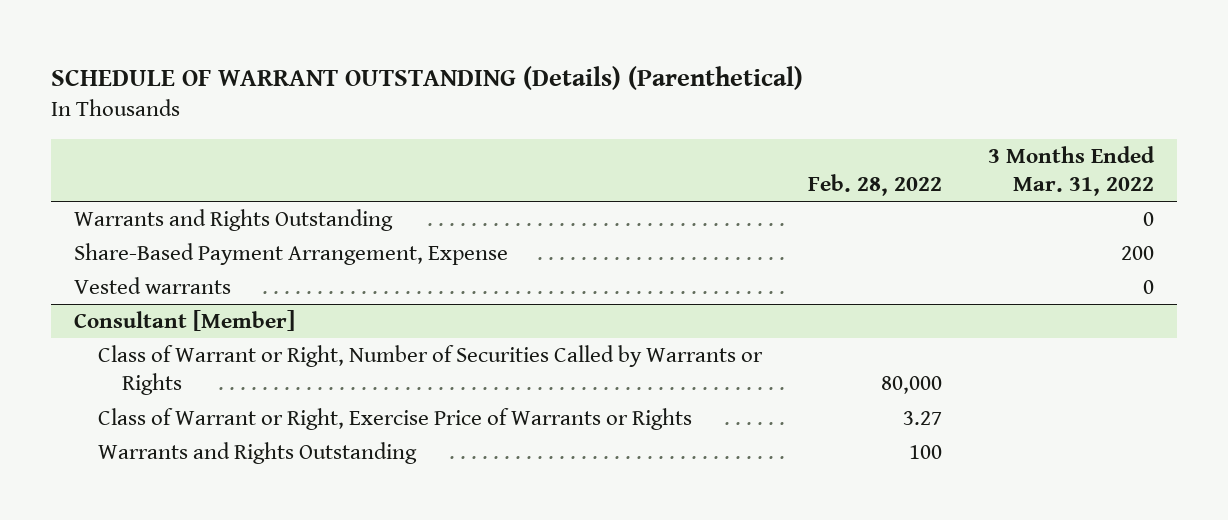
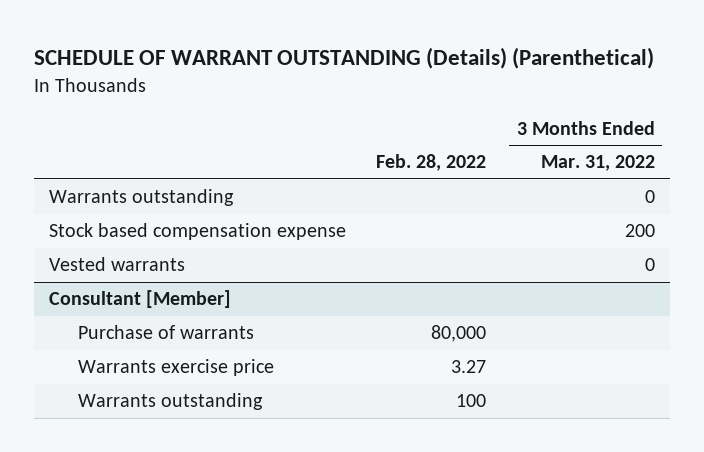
[73,209,393,232] Warrants and Rights Outstanding -> [48,189,234,207] Warrants outstanding
[73,243,508,266] Share-Based Payment Arrangement, Expense -> [48,223,346,241] Stock based compensation expense
[97,345,763,396] Class of Warrant or Right, Number of Securities Called by Warrants or Rights -> [78,325,255,340] Purchase of warrants
[97,408,692,431] Class of Warrant or Right, Exercise Price of Warrants or Rights -> [78,359,275,377] Warrants exercise price
[97,442,417,465] Warrants and Rights Outstanding -> [78,393,264,411] Warrants outstanding

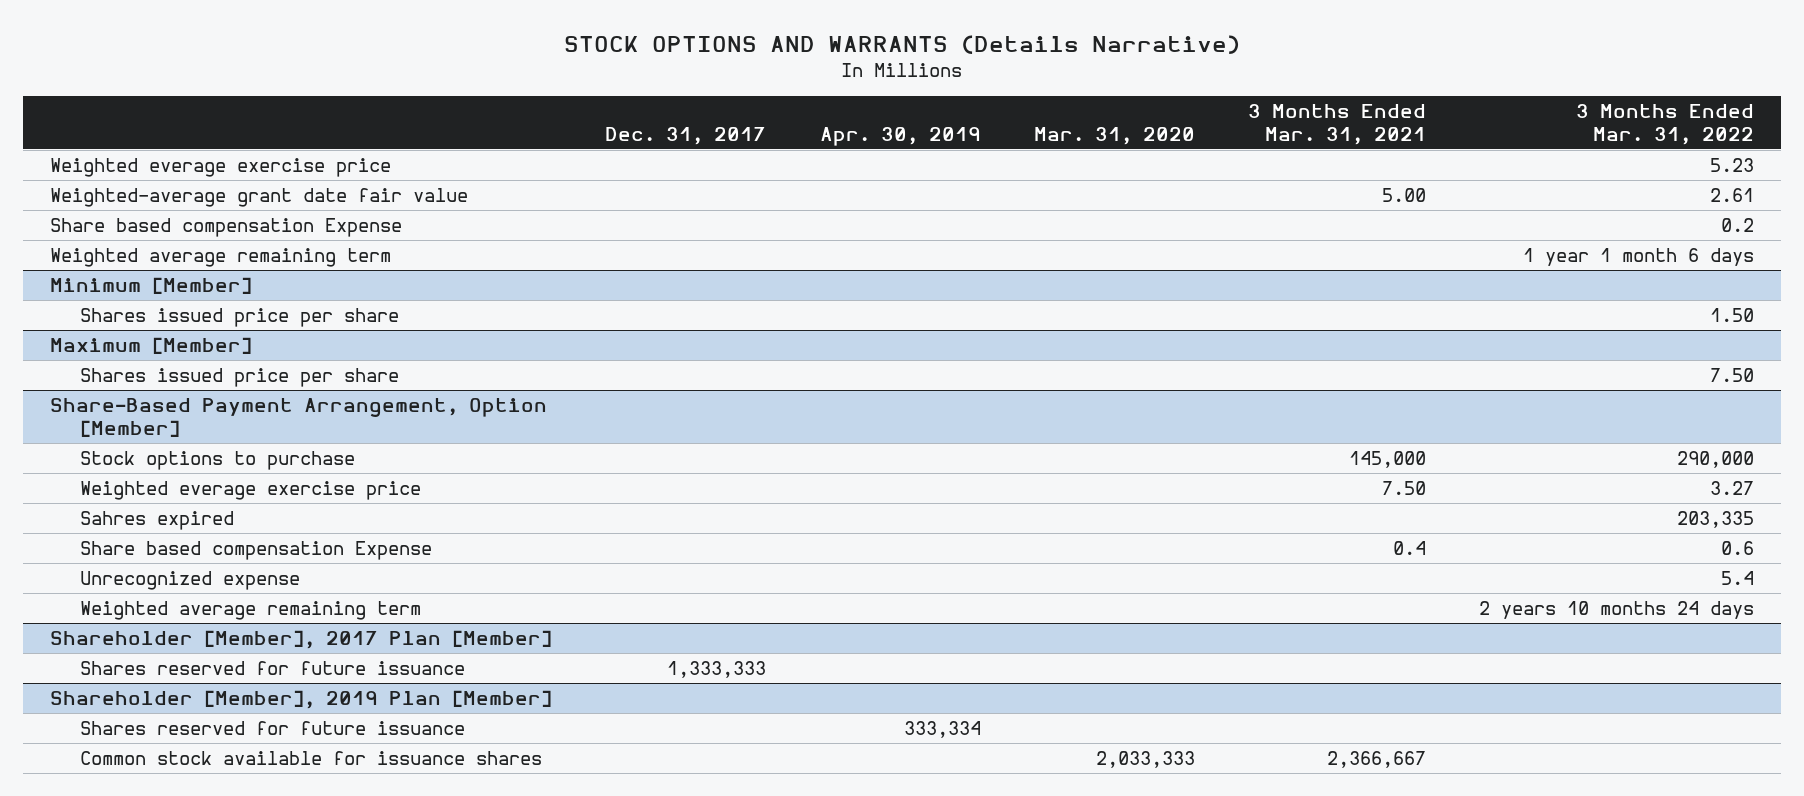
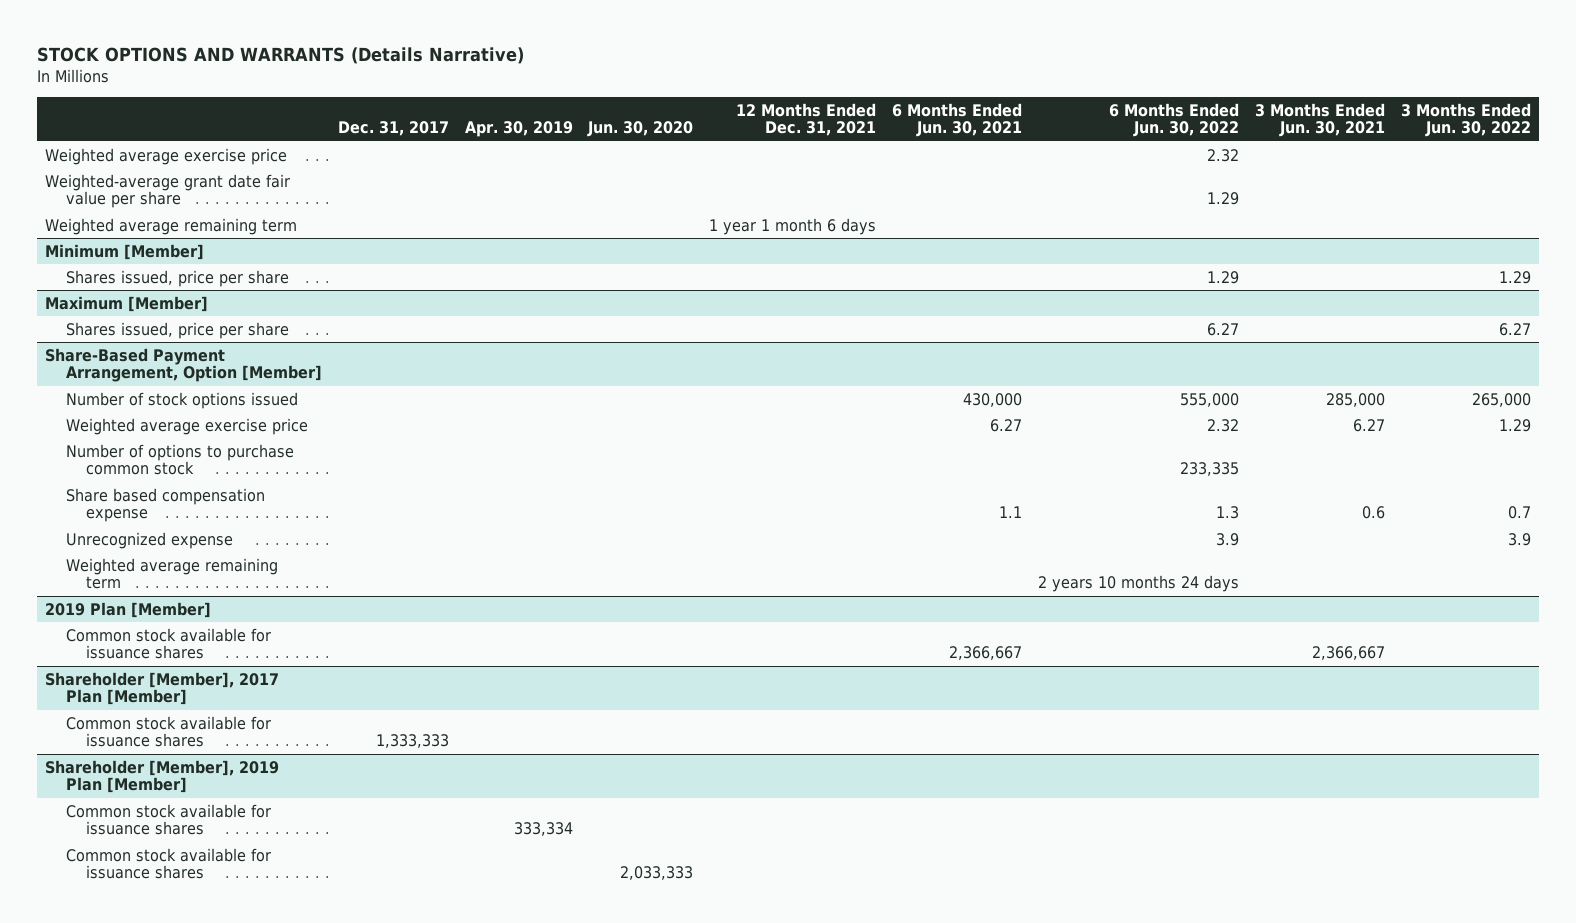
[1033,126,1195,145] Mar. 31, 2020 -> none
[1247,103,1426,145] 3 Months Ended Mar. 31, 2021 -> none
[1576,103,1755,145] 3 Months Ended Mar. 31, 2022 -> none
none -> [587,121,694,138] Jun. 30, 2020
none -> [736,102,877,137] 12 Months Ended Dec. 31, 2021
none -> [892,102,1023,138] 6 Months Ended Jun. 30, 2021
none -> [1109,102,1240,138] 6 Months Ended Jun. 30, 2022
none -> [1254,102,1385,138] 3 Months Ended Jun. 30, 2021
none -> [1400,102,1531,138] 3 Months Ended Jun. 30, 2022
[50,217,403,237] Share based compensation Expense -> none
[50,157,392,177] Weighted everage exercise price -> [45,147,288,165] Weighted average exercise price
[50,187,469,207] Weighted-average grant date fair value -> [45,173,291,209] Weighted-average grant date fair value per share
[79,307,399,327] Shares issued price per share -> [65,269,289,287] Shares issued, price per share
[79,367,399,387] Shares issued price per share -> [65,321,289,339] Shares issued, price per share
[79,450,355,470] Stock options to purchase -> [65,391,298,409] Number of stock options issued
[79,480,421,500] Weighted everage exercise price -> [65,417,308,435] Weighted average exercise price
[79,510,234,530] Sahres expired -> [65,443,294,476] Number of options to purchase common stock
[79,540,432,560] Share based compensation Expense -> [65,487,265,523] Share based compensation expense
none -> [45,601,212,618] 2019 Plan [Member]
none -> [65,627,271,660] Common stock available for issuance shares
[79,660,465,675] Shares reserved for future issuance -> [65,715,271,748] Common stock available for issuance shares
[79,720,465,735] Shares reserved for future issuance -> [65,803,271,836] Common stock available for issuance shares

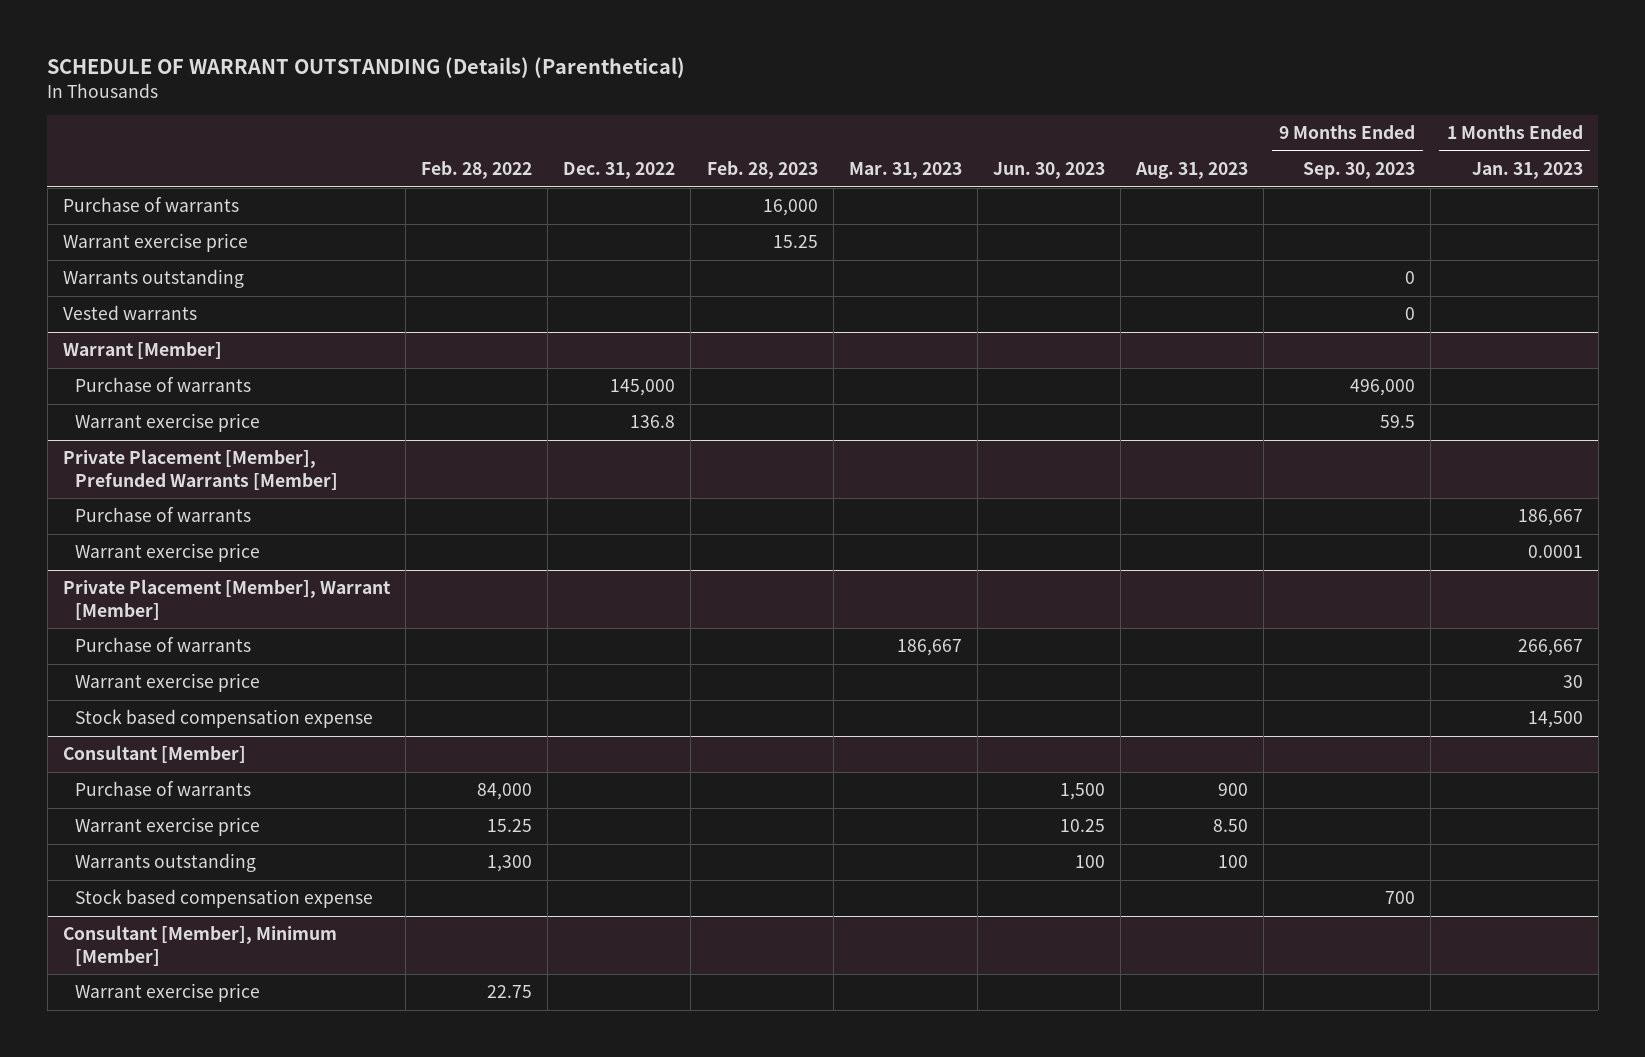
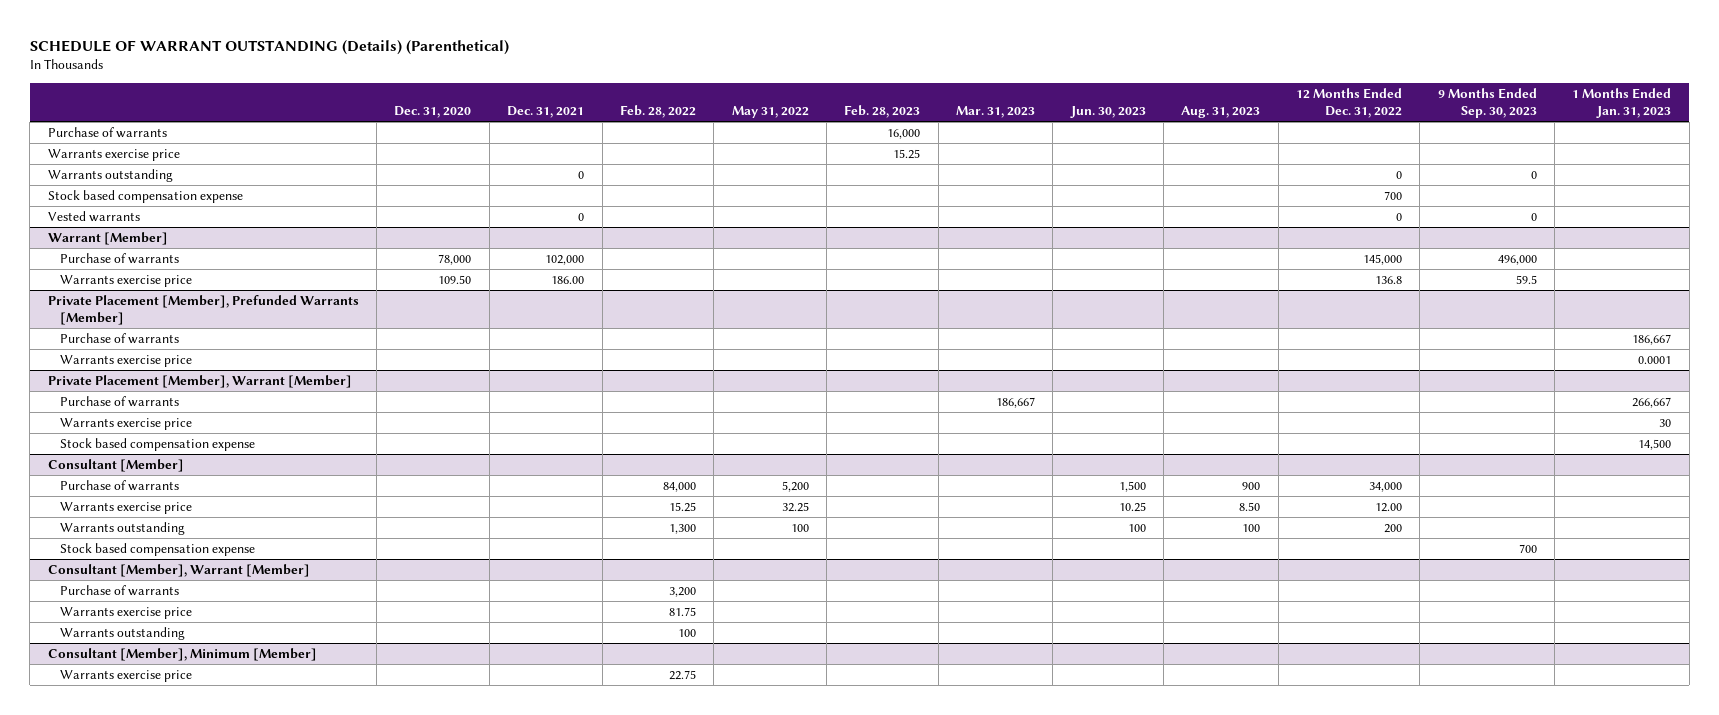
[563,162,676,180] Dec. 31, 2022 -> none
none -> [394,106,472,119] Dec. 31, 2020
none -> [507,106,585,119] Dec. 31, 2021
none -> [731,106,809,119] May 31, 2022
none -> [1296,87,1403,119] 12 Months Ended Dec. 31, 2022
[62,233,248,253] Warrant exercise price -> [47,148,180,161] Warrants exercise price
none -> [47,189,243,203] Stock based compensation expense
[75,413,261,433] Warrant exercise price -> [60,274,193,287] Warrants exercise price
[75,543,261,563] Warrant exercise price -> [60,354,193,367] Warrants exercise price
[75,673,261,693] Warrant exercise price -> [60,417,193,430] Warrants exercise price
[75,817,261,837] Warrant exercise price -> [60,501,193,514] Warrants exercise price
none -> [47,563,310,577] Consultant [Member], Warrant [Member]
none -> [60,584,180,596] Purchase of warrants
none -> [60,606,193,619] Warrants exercise price
none -> [60,626,186,640] Warrants outstanding
[75,983,261,1003] Warrant exercise price -> [60,669,193,682] Warrants exercise price

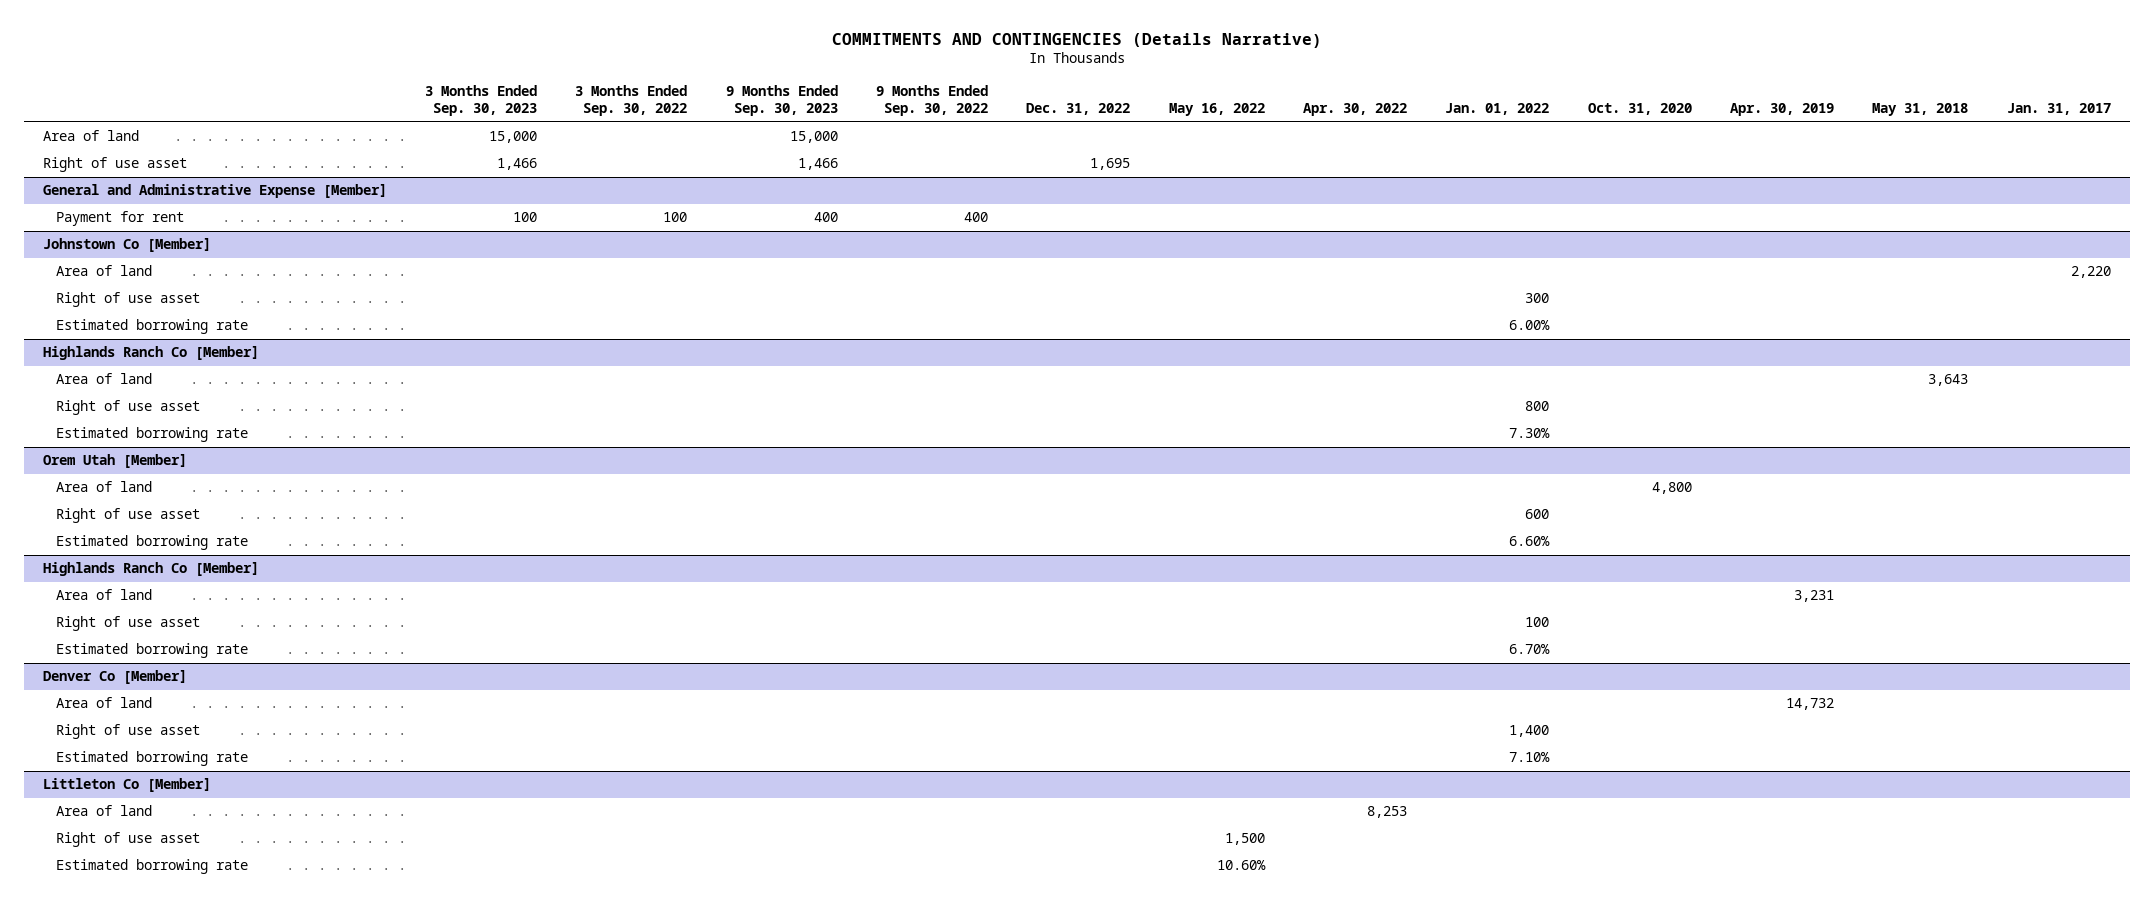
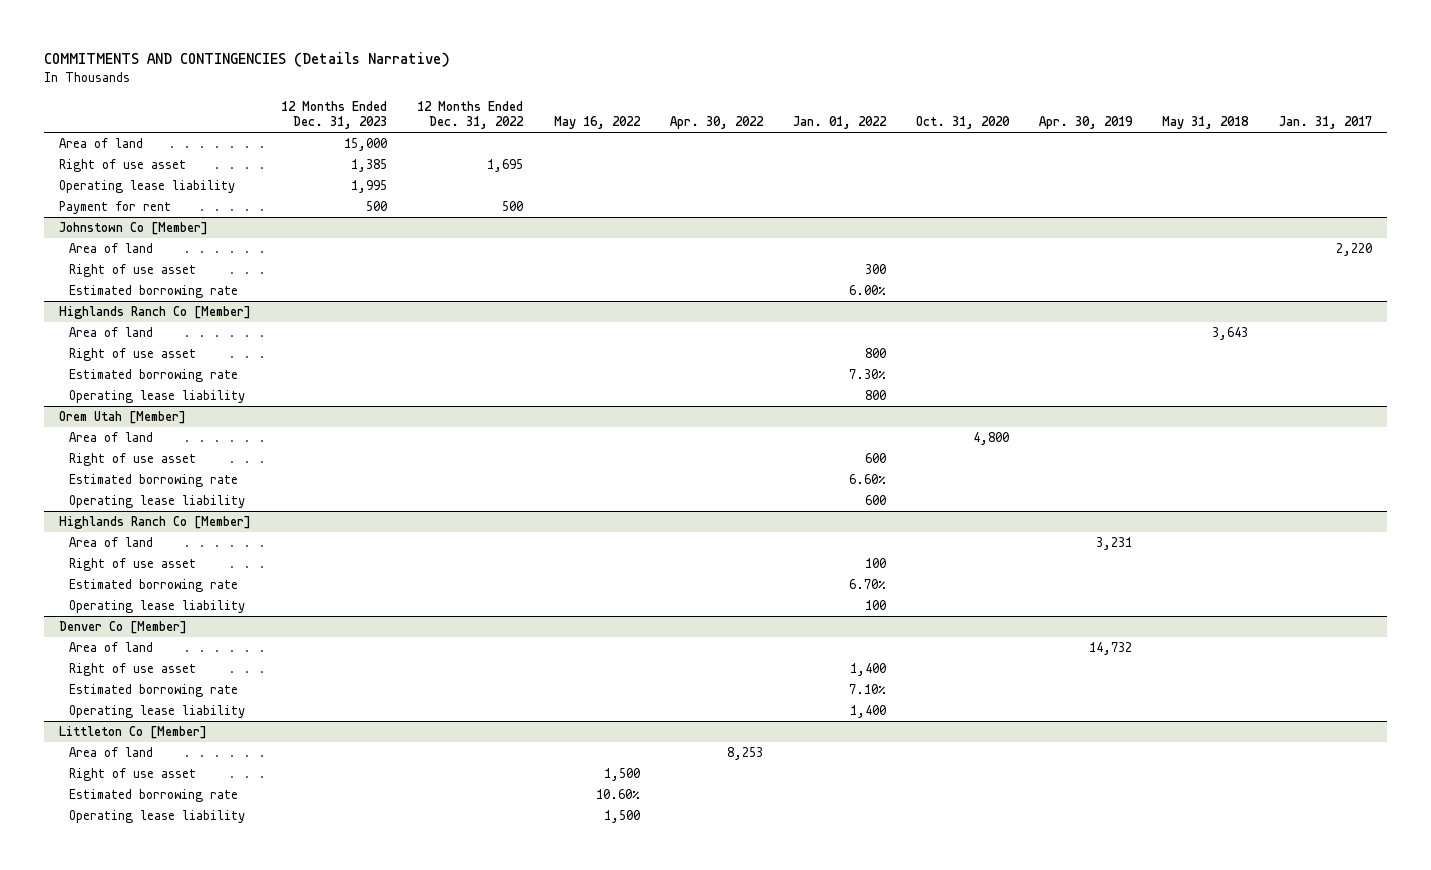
[425,84,538,117] 3 Months Ended Sep. 30, 2023 -> none
[575,84,688,117] 3 Months Ended Sep. 30, 2022 -> none
[725,84,838,117] 9 Months Ended Sep. 30, 2023 -> none
[876,84,989,117] 9 Months Ended Sep. 30, 2022 -> none
[1026,103,1131,116] Dec. 31, 2022 -> none
none -> [281,100,388,130] 12 Months Ended Dec. 31, 2023
none -> [417,100,525,130] 12 Months Ended Dec. 31, 2022
[42,184,387,199] General and Administrative Expense [Member] -> none
[56,211,185,227] Payment for rent -> none
none -> [59,180,236,194] Operating lease liability
none -> [59,201,172,215] Payment for rent
none -> [69,390,246,404] Operating lease liability
none -> [69,495,246,509] Operating lease liability
none -> [69,600,246,614] Operating lease liability
none -> [69,705,246,719] Operating lease liability
none -> [69,810,246,824] Operating lease liability

